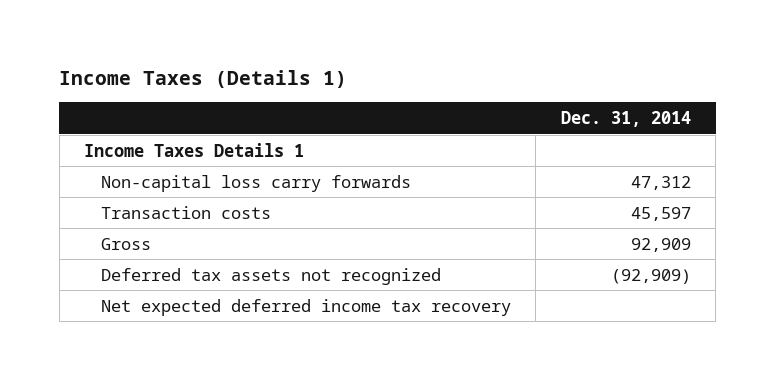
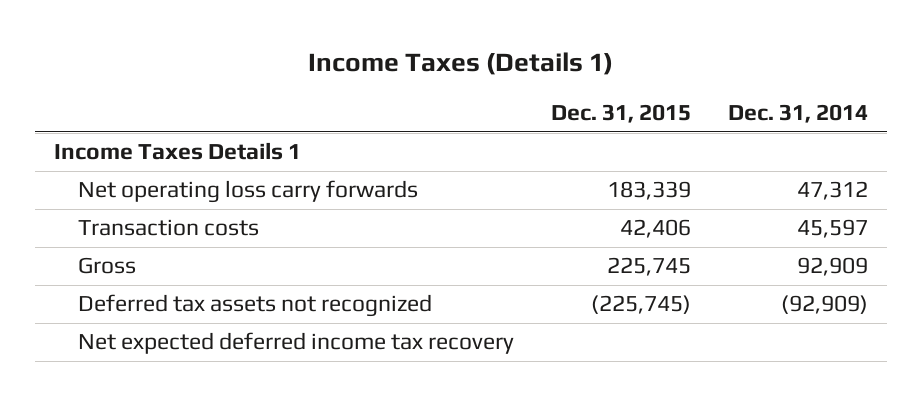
none -> [551,104,692,124] Dec. 31, 2015
[100,174,411,192] Non-capital loss carry forwards -> [78,180,419,204] Net operating loss carry forwards

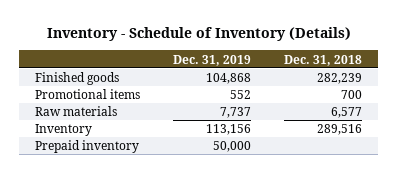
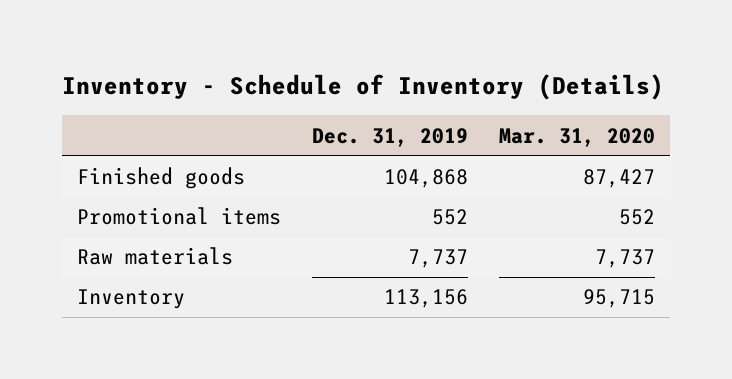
[283,54,362,66] Dec. 31, 2018 -> none
none -> [498,127,655,147] Mar. 31, 2020
[35,140,140,154] Prepaid inventory -> none

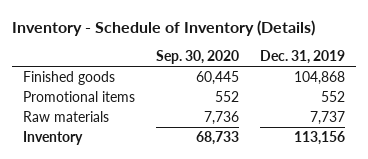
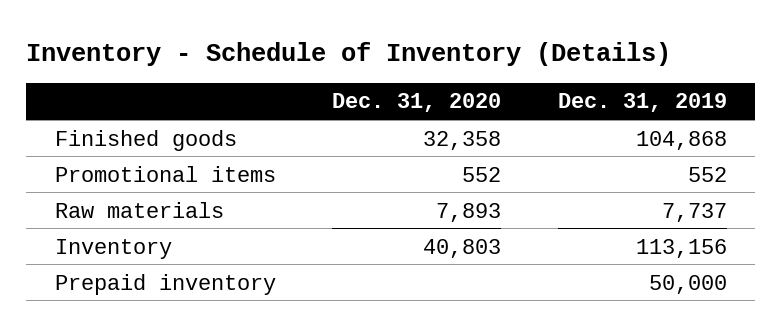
[156,50,240,65] Sep. 30, 2020 -> none
none -> [332,93,502,113] Dec. 31, 2020
none -> [54,273,276,295] Prepaid inventory

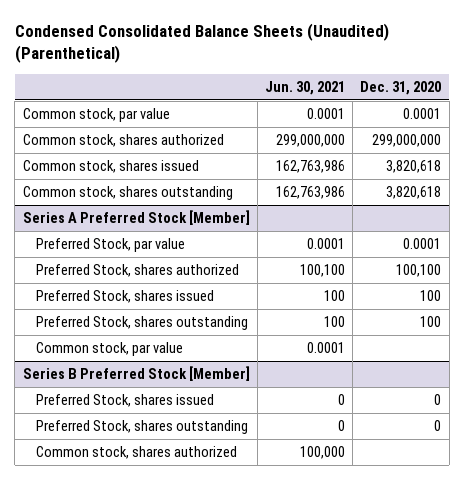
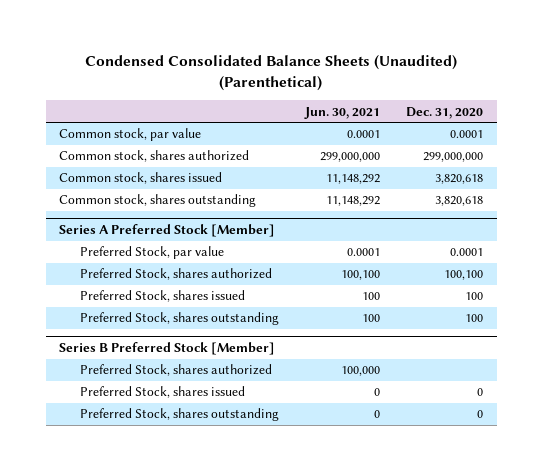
[275,160,345,174] 162,763,986 -> [326,174,381,185] 11,148,292
[275,186,345,200] 162,763,986 -> [326,196,381,207] 11,148,292
[36,342,184,357] Common stock, par value -> none
none -> [79,364,272,377] Preferred Stock, shares authorized
[36,446,238,460] Common stock, shares authorized -> none

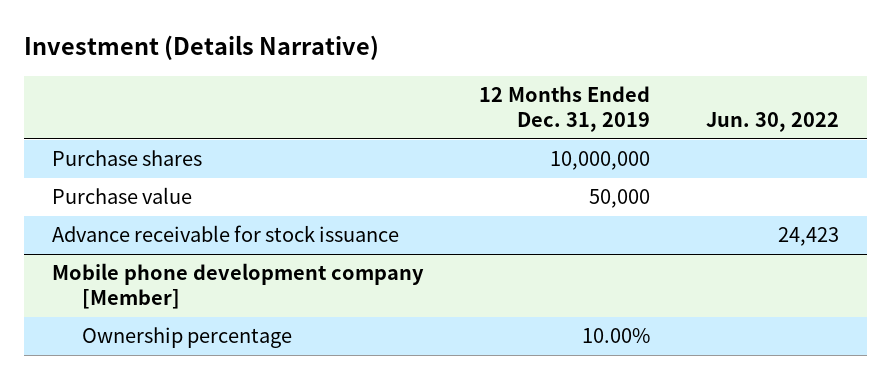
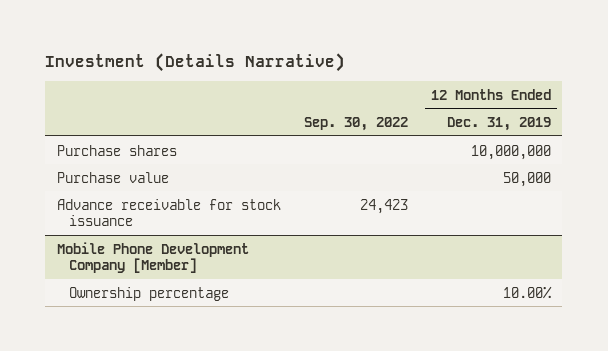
[706,111,840,132] Jun. 30, 2022 -> none
none -> [303,116,408,131] Sep. 30, 2022
[52,263,425,310] Mobile phone development company [Member] -> [56,241,249,273] Mobile Phone Development Company [Member]

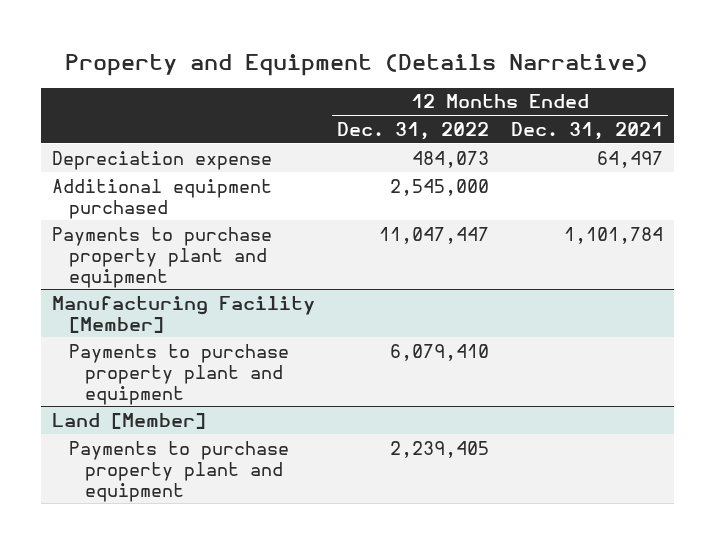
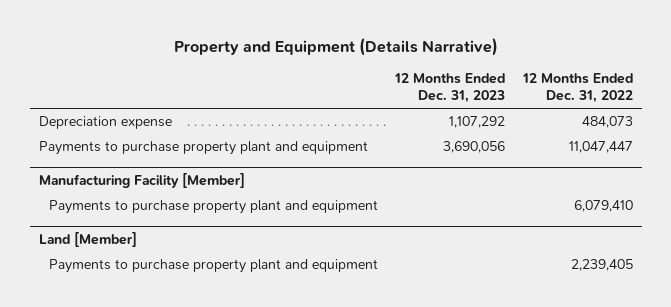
[510,121,663,140] Dec. 31, 2021 -> none
none -> [394,73,506,104] 12 Months Ended Dec. 31, 2023
[52,178,273,219] Additional equipment purchased -> none

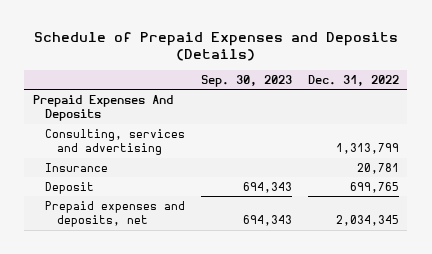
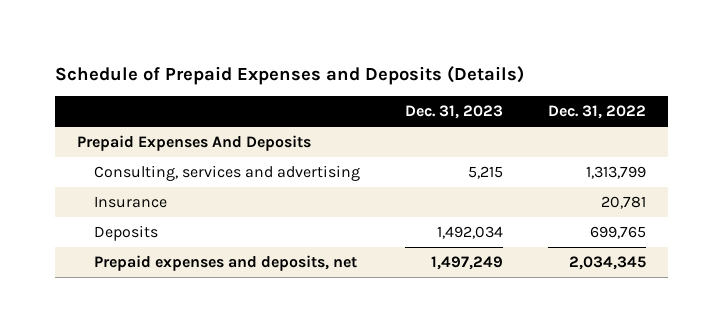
[200,74,292,87] Sep. 30, 2023 -> none
none -> [405,104,504,119] Dec. 31, 2023
[44,181,94,194] Deposit -> [94,225,159,242] Deposits

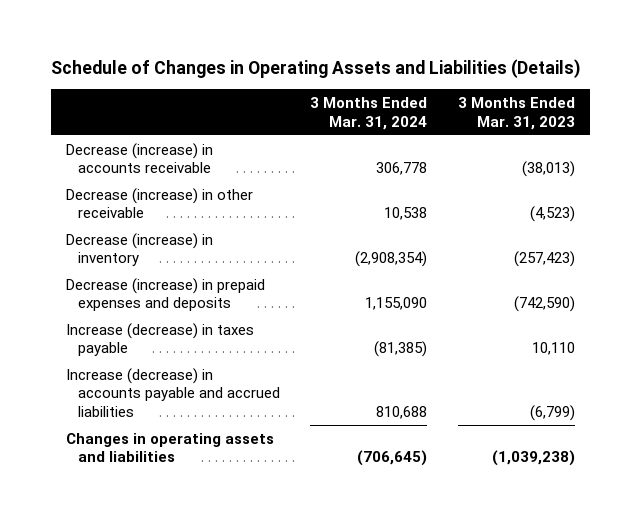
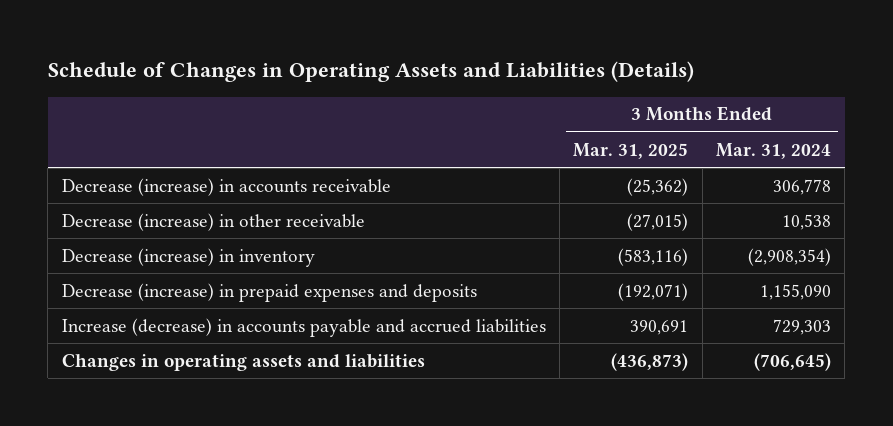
[457,97,575,130] 3 Months Ended Mar. 31, 2023 -> none
none -> [573,142,689,159] Mar. 31, 2025
[65,322,254,357] Increase (decrease) in taxes payable -> none
[376,405,428,419] 810,688 -> [772,318,831,335] 729,303

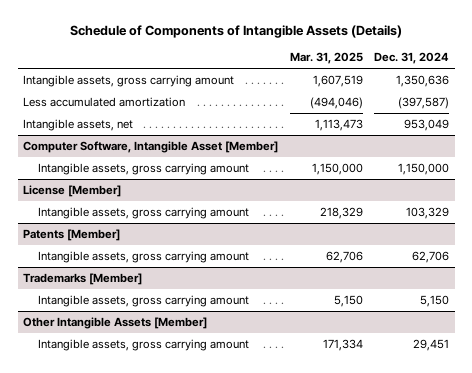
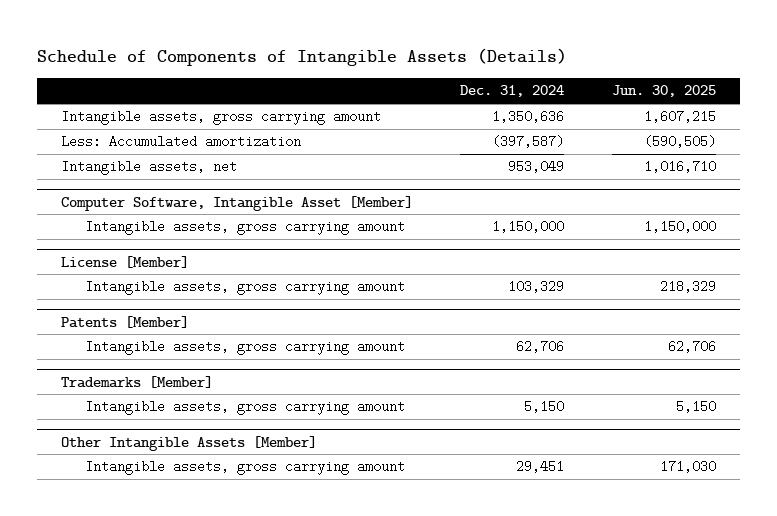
[289,52,363,65] Mar. 31, 2025 -> none
none -> [612,85,717,98] Jun. 30, 2025
[23,96,186,107] Less accumulated amortization -> [60,135,301,149] Less: Accumulated amortization

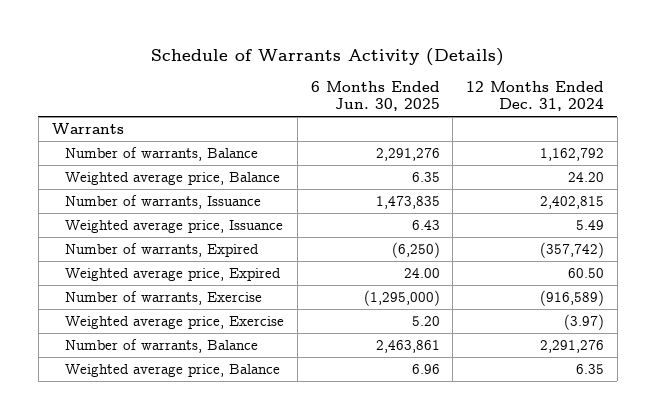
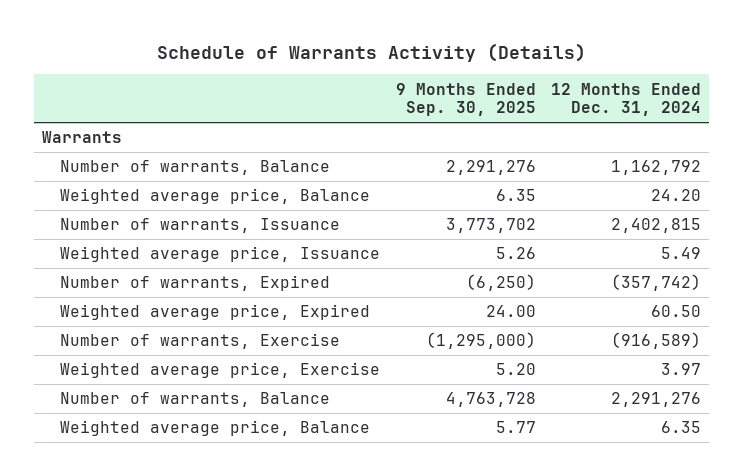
[310,80,440,112] 6 Months Ended Jun. 30, 2025 -> none
none -> [395,82,536,117] 9 Months Ended Sep. 30, 2025
[564,313,605,330] (3.97) -> [661,363,702,376] 3.97

